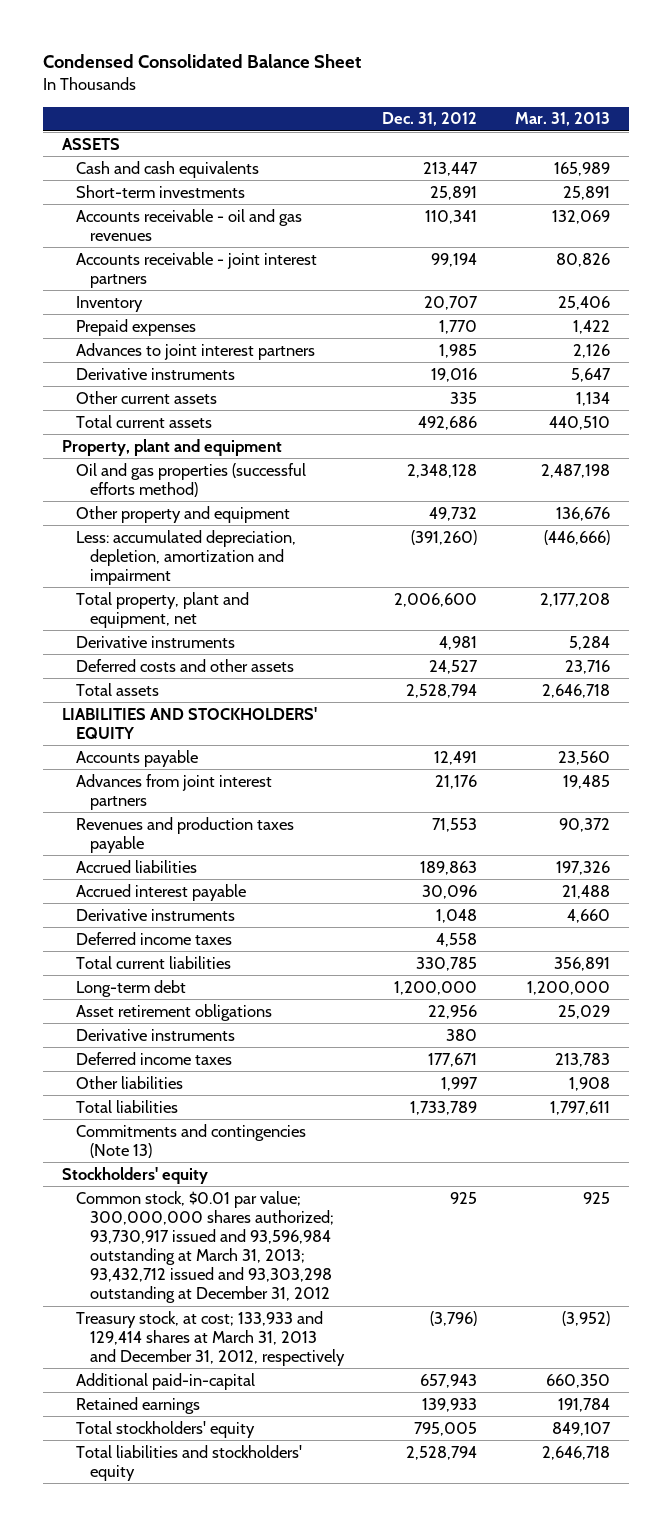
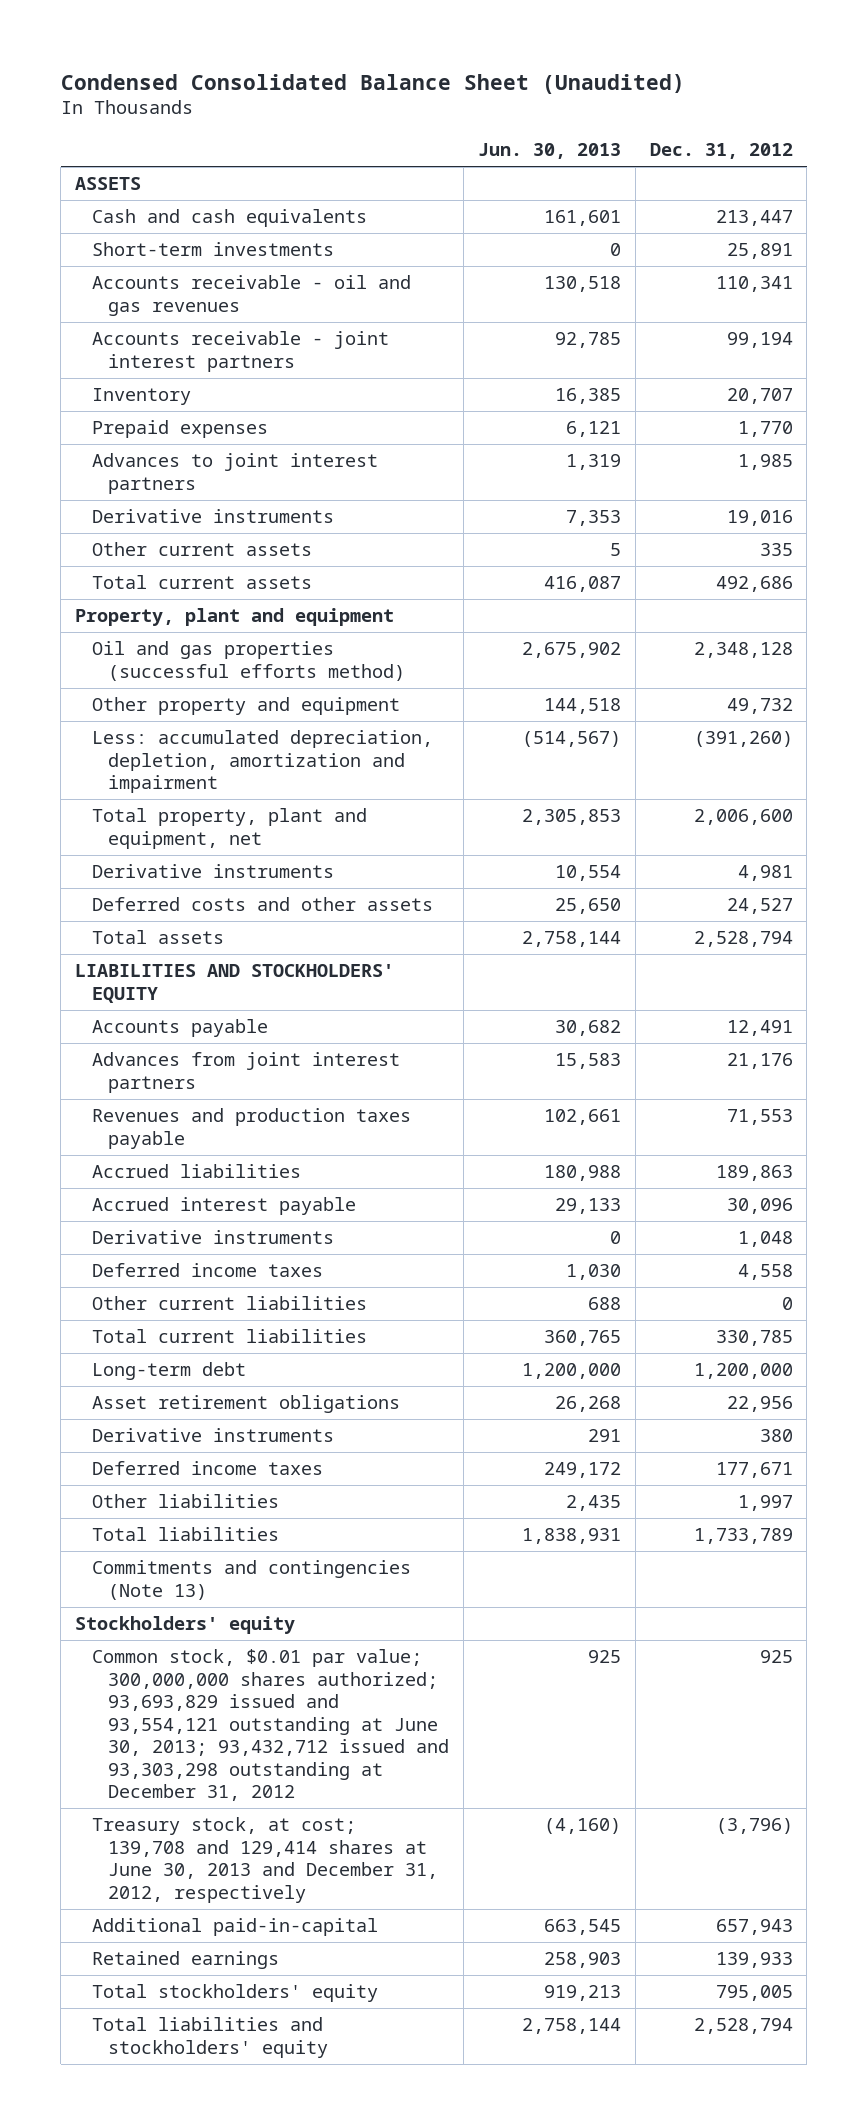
[43,54,362,69] Condensed Consolidated Balance Sheet -> [60,73,685,94] Condensed Consolidated Balance Sheet (Unaudited)
[514,112,610,127] Mar. 31, 2013 -> none
none -> [477,143,621,160] Jun. 30, 2013
none -> [91,1296,367,1311] Other current liabilities
[75,1190,334,1304] Common stock, $0.01 par value; 300,000,000 shares authorized; 93,730,917 issued and 93,596,984 outstanding at March 31, 2013; 93,432,712 issued and 93,303,298 outstanding at December 31, 2012 -> [91,1649,450,1802] Common stock, $0.01 par value; 300,000,000 shares authorized; 93,693,829 issued and 93,554,121 outstanding at June 30, 2013; 93,432,712 issued and 93,303,298 outstanding at December 31, 2012
[75,1310,345,1367] Treasury stock, at cost; 133,933 and 129,414 shares at March 31, 2013 and December 31, 2012, respectively -> [91,1817,439,1903] Treasury stock, at cost; 139,708 and 129,414 shares at June 30, 2013 and December 31, 2012, respectively

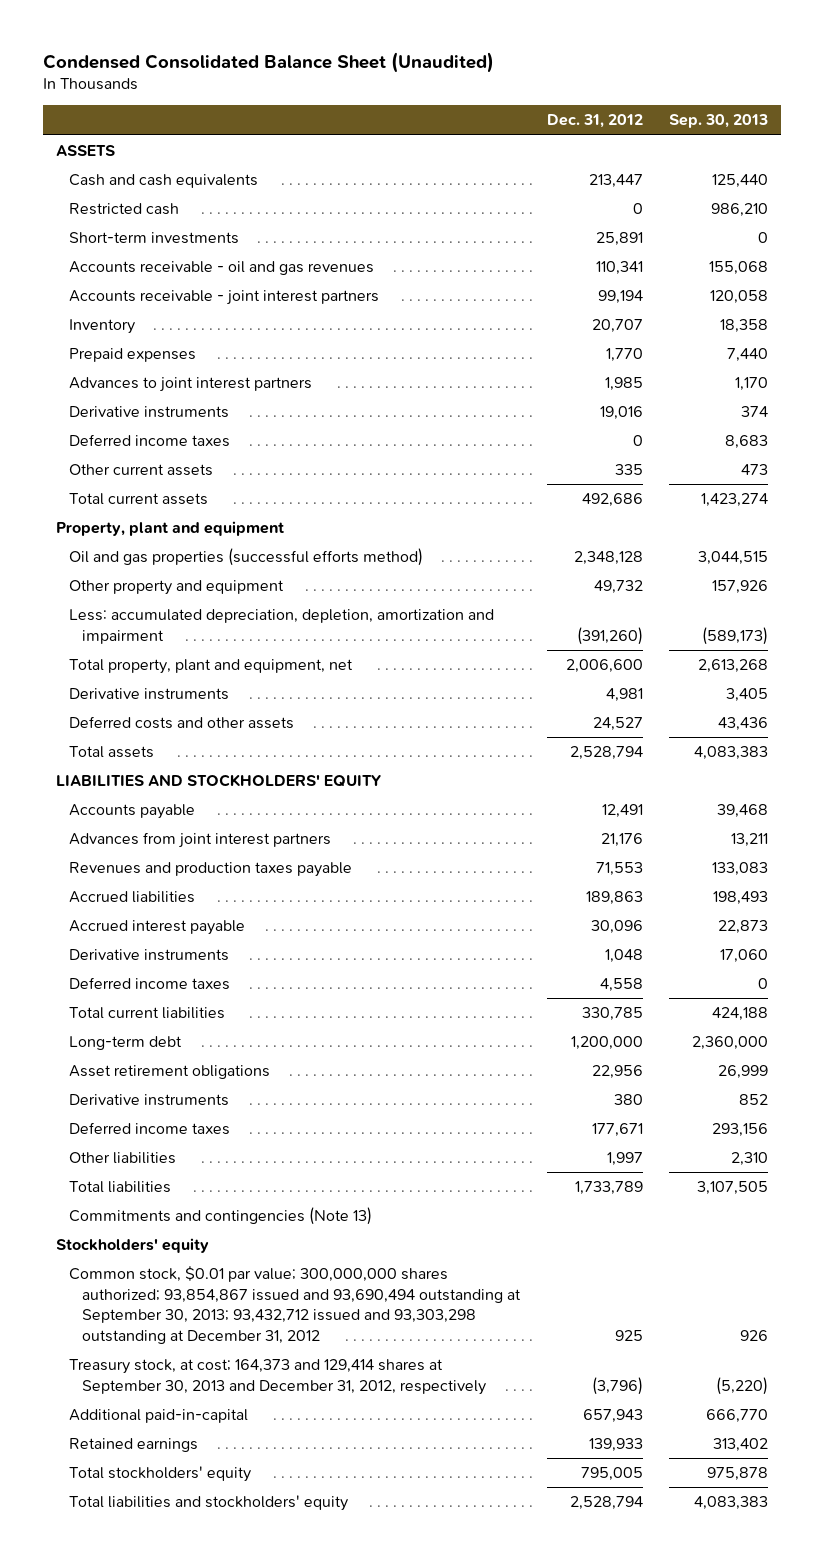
[477,143,621,160] Jun. 30, 2013 -> none
none -> [668,114,768,129] Sep. 30, 2013
none -> [69,202,180,215] Restricted cash
none -> [69,433,231,447] Deferred income taxes
[91,1296,367,1311] Other current liabilities -> none
[91,1649,450,1802] Common stock, $0.01 par value; 300,000,000 shares authorized; 93,693,829 issued and 93,554,121 outstanding at June 30, 2013; 93,432,712 issued and 93,303,298 outstanding at December 31, 2012 -> [69,1265,522,1345] Common stock, $0.01 par value; 300,000,000 shares authorized; 93,854,867 issued and 93,690,494 outstanding at September 30, 2013; 93,432,712 issued and 93,303,298 outstanding at December 31, 2012
[91,1817,439,1903] Treasury stock, at cost; 139,708 and 129,414 shares at June 30, 2013 and December 31, 2012, respectively -> [69,1358,487,1395] Treasury stock, at cost; 164,373 and 129,414 shares at September 30, 2013 and December 31, 2012, respectively

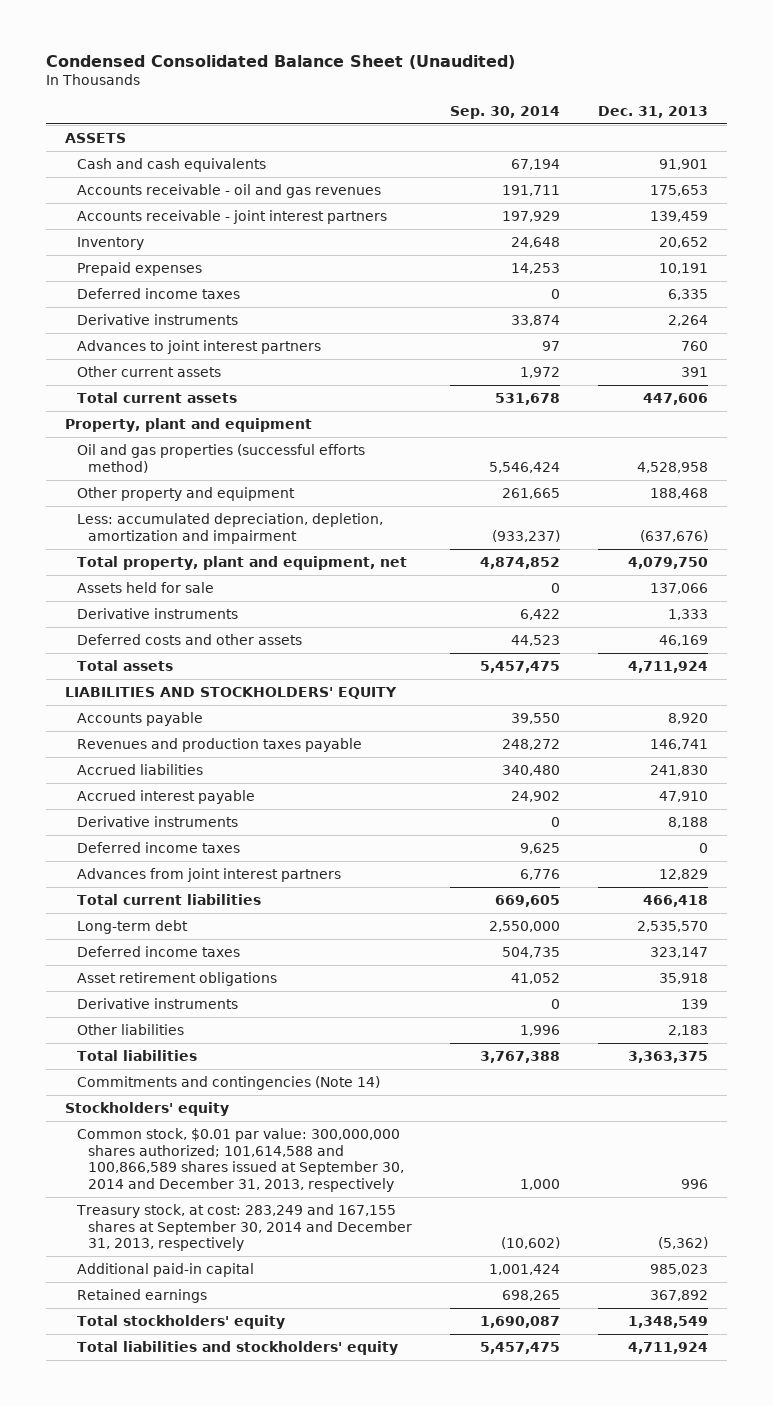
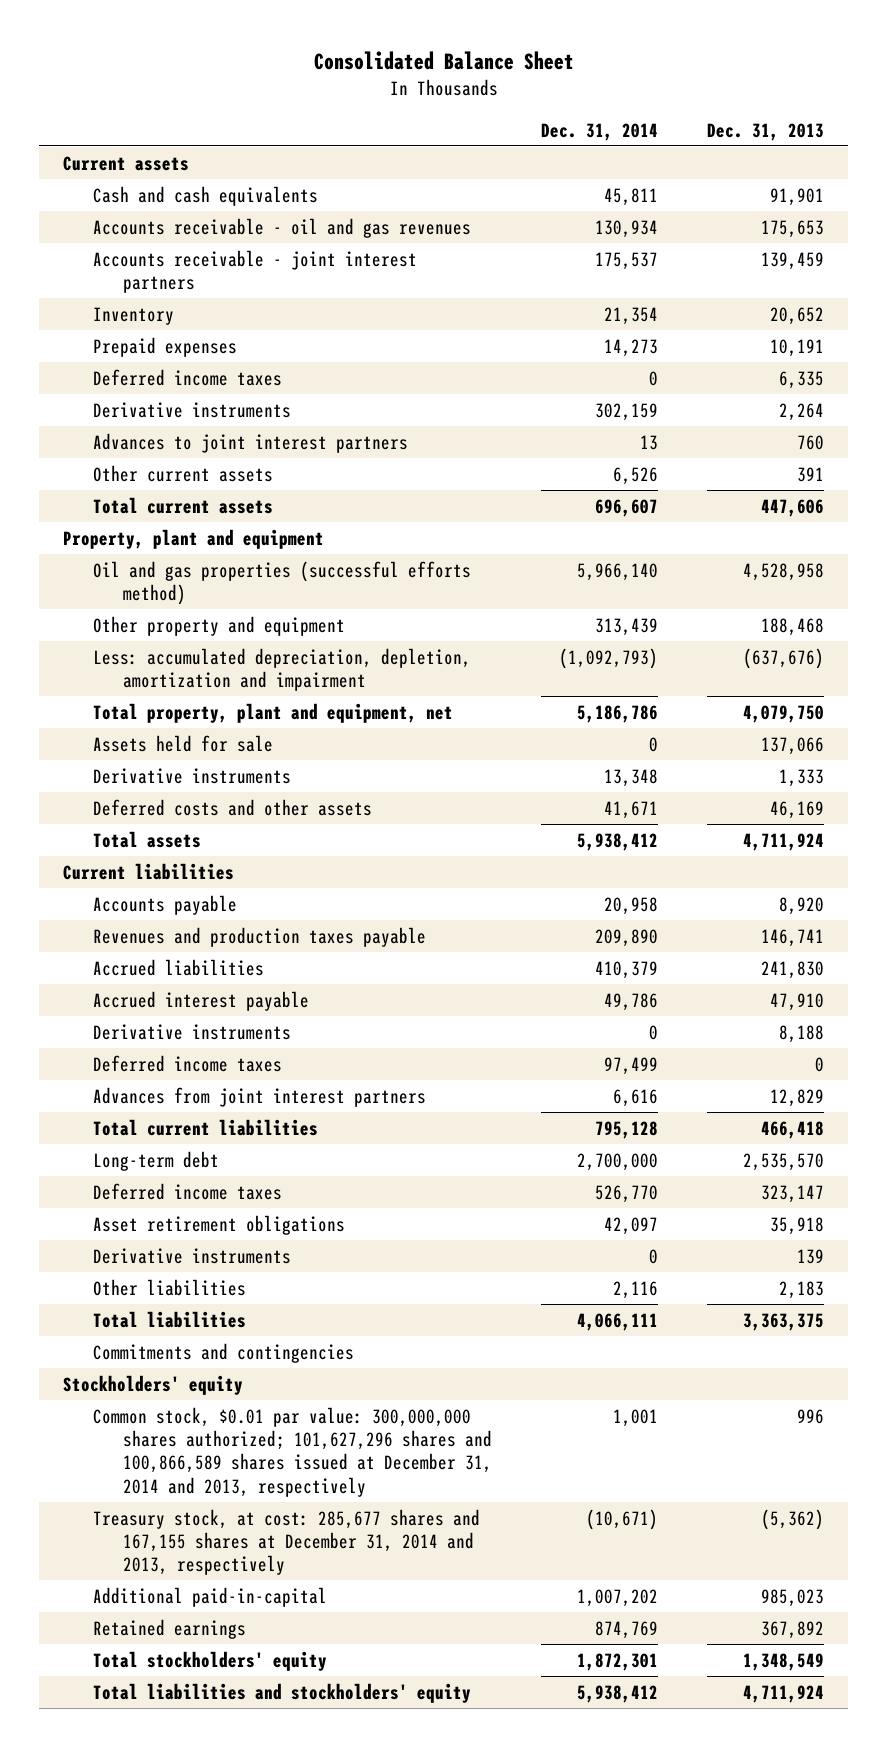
[46,54,516,69] Condensed Consolidated Balance Sheet (Unaudited) -> [313,50,574,70] Consolidated Balance Sheet
[449,105,560,119] Sep. 30, 2014 -> none
none -> [540,122,658,141] Dec. 31, 2014
[65,132,127,143] ASSETS -> [63,155,190,171] Current assets
[65,686,398,699] LIABILITIES AND STOCKHOLDERS' EQUITY -> none
none -> [63,862,235,880] Current liabilities
[76,1075,380,1090] Commitments and contingencies (Note 14) -> [93,1342,355,1363] Commitments and contingencies
[76,1127,405,1193] Common stock, $0.01 par value: 300,000,000 shares authorized; 101,614,588 and 100,866,589 shares issued at September 30, 2014 and December 31, 2013, respectively -> [93,1406,492,1497] Common stock, $0.01 par value: 300,000,000 shares authorized; 101,627,296 shares and 100,866,589 shares issued at December 31, 2014 and 2013, respectively
[75,1203,413,1252] Treasury stock, at cost: 283,249 and 167,155 shares at September 30, 2014 and December 31, 2013, respectively -> [93,1508,481,1576] Treasury stock, at cost: 285,677 shares and 167,155 shares at December 31, 2014 and 2013, respectively
[76,1262,254,1277] Additional paid-in capital -> [93,1586,328,1607] Additional paid-in-capital

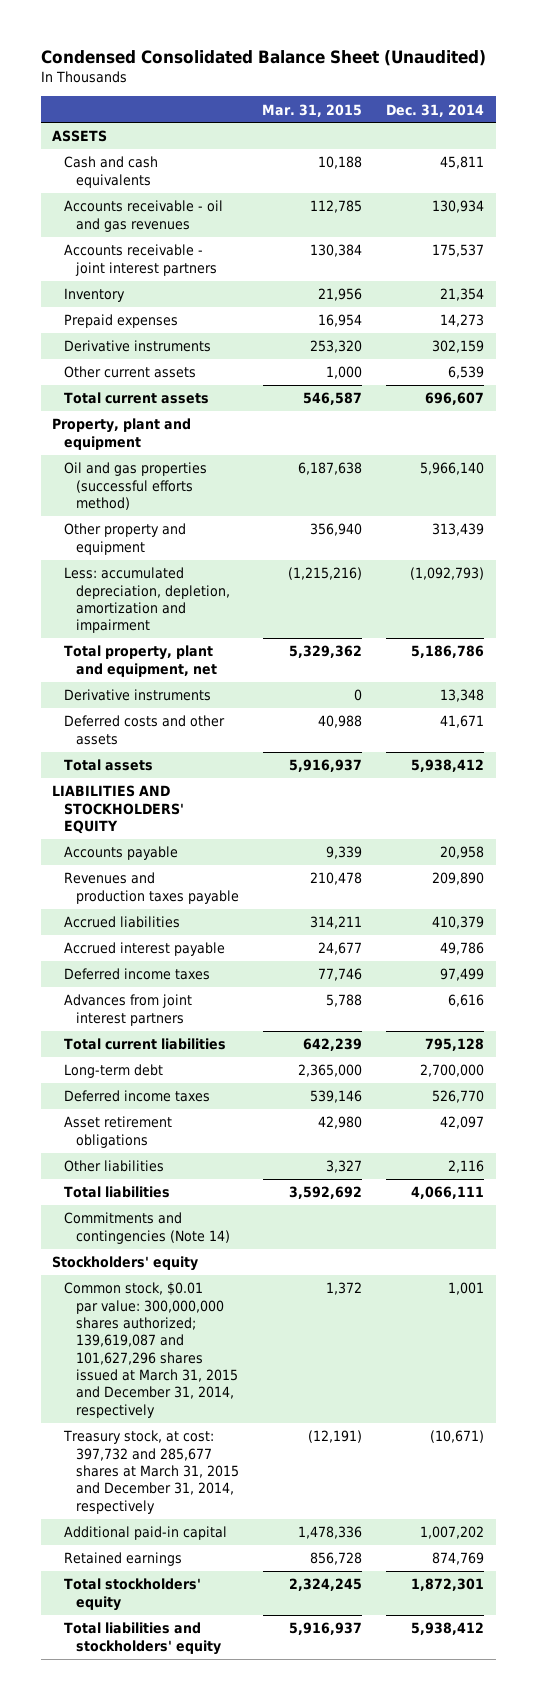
[313,50,574,70] Consolidated Balance Sheet -> [40,49,486,66] Condensed Consolidated Balance Sheet (Unaudited)
[706,122,824,141] Dec. 31, 2013 -> none
none -> [262,103,363,117] Mar. 31, 2015
[63,155,190,171] Current assets -> [52,130,108,143] ASSETS
[93,368,283,386] Deferred income taxes -> none
[93,432,409,453] Advances to joint interest partners -> none
[612,466,658,485] 6,526 -> [447,366,484,380] 6,539
[93,734,274,752] Assets held for sale -> none
[63,862,235,880] Current liabilities -> none
none -> [52,785,185,834] LIABILITIES AND STOCKHOLDERS' EQUITY
[93,1023,292,1040] Derivative instruments -> none
[93,1247,292,1264] Derivative instruments -> none
[93,1342,355,1363] Commitments and contingencies -> [64,1212,231,1244] Commitments and contingencies (Note 14)
[93,1406,492,1497] Common stock, $0.01 par value: 300,000,000 shares authorized; 101,627,296 shares and 100,866,589 shares issued at December 31, 2014 and 2013, respectively -> [64,1282,239,1418] Common stock, $0.01 par value: 300,000,000 shares authorized; 139,619,087 and 101,627,296 shares issued at March 31, 2015 and December 31, 2014, respectively
[93,1508,481,1576] Treasury stock, at cost: 285,677 shares and 167,155 shares at December 31, 2014 and 2013, respectively -> [63,1430,240,1514] Treasury stock, at cost: 397,732 and 285,677 shares at March 31, 2015 and December 31, 2014, respectively
[93,1586,328,1607] Additional paid-in-capital -> [64,1526,228,1541] Additional paid-in capital

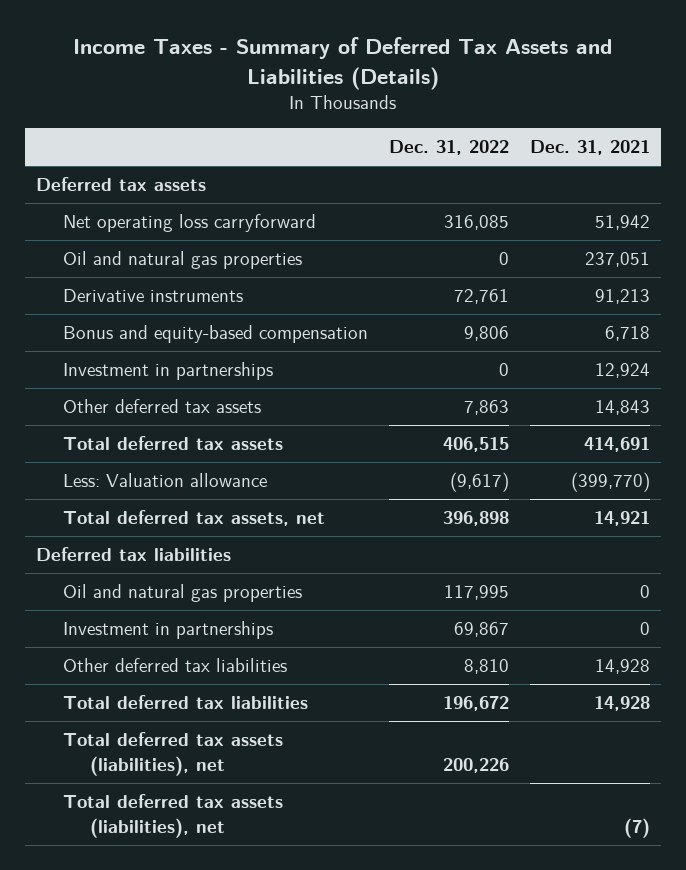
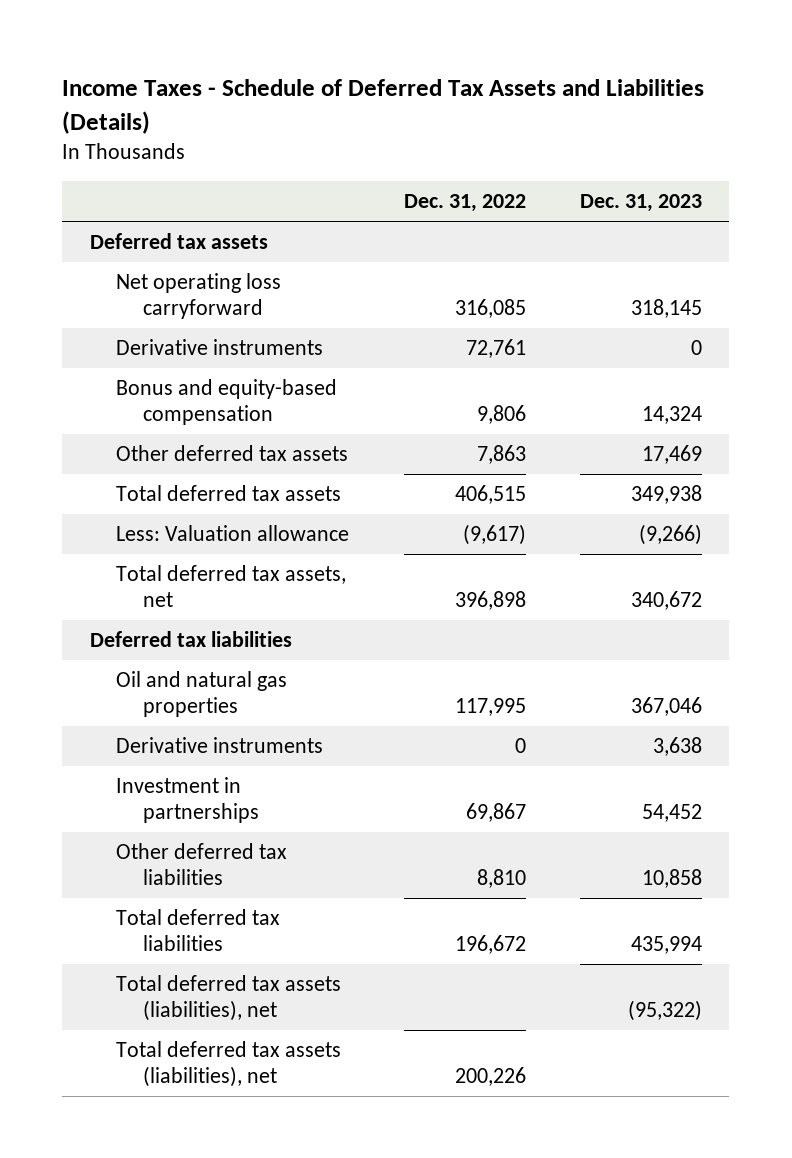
[73,37,613,90] Income Taxes - Summary of Deferred Tax Assets and Liabilities (Details) -> [62,79,705,135] Income Taxes - Schedule of Deferred Tax Assets and Liabilities (Details)
[530,140,651,156] Dec. 31, 2021 -> none
none -> [580,194,703,213] Dec. 31, 2023
[62,251,302,270] Oil and natural gas properties -> none
[62,362,273,381] Investment in partnerships -> none
none -> [116,737,324,754] Derivative instruments
[62,732,283,776] Total deferred tax assets (liabilities), net -> [116,1041,342,1088] Total deferred tax assets (liabilities), net

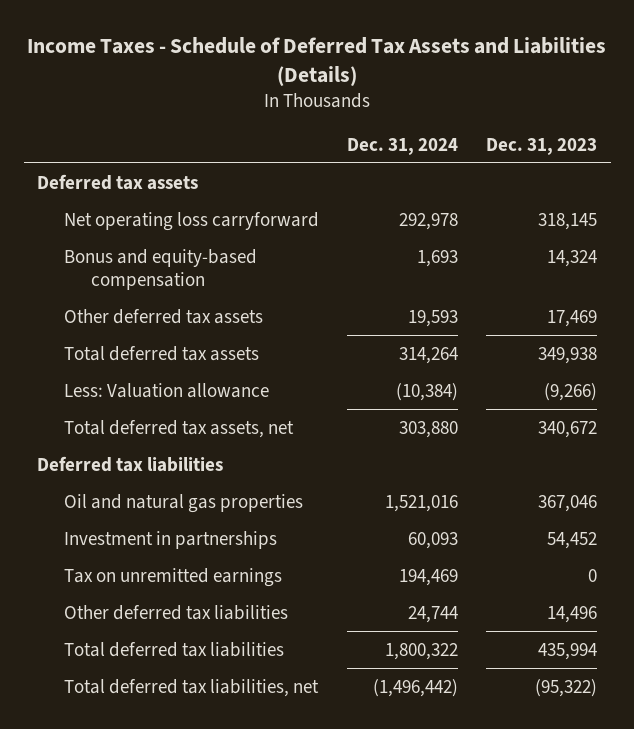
[403,194,526,213] Dec. 31, 2022 -> none
none -> [347,137,459,155] Dec. 31, 2024
[116,339,324,356] Derivative instruments -> none
[116,737,324,754] Derivative instruments -> none
none -> [64,567,283,587] Tax on unremitted earnings
[642,869,703,889] 10,858 -> [546,605,597,623] 14,496
[116,1041,342,1088] Total deferred tax assets (liabilities), net -> none
[116,975,342,1022] Total deferred tax assets (liabilities), net -> [64,678,320,697] Total deferred tax liabilities, net

